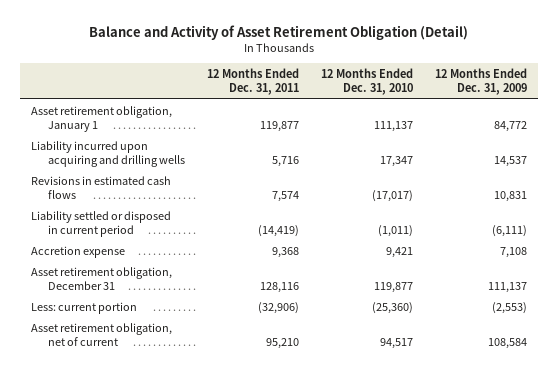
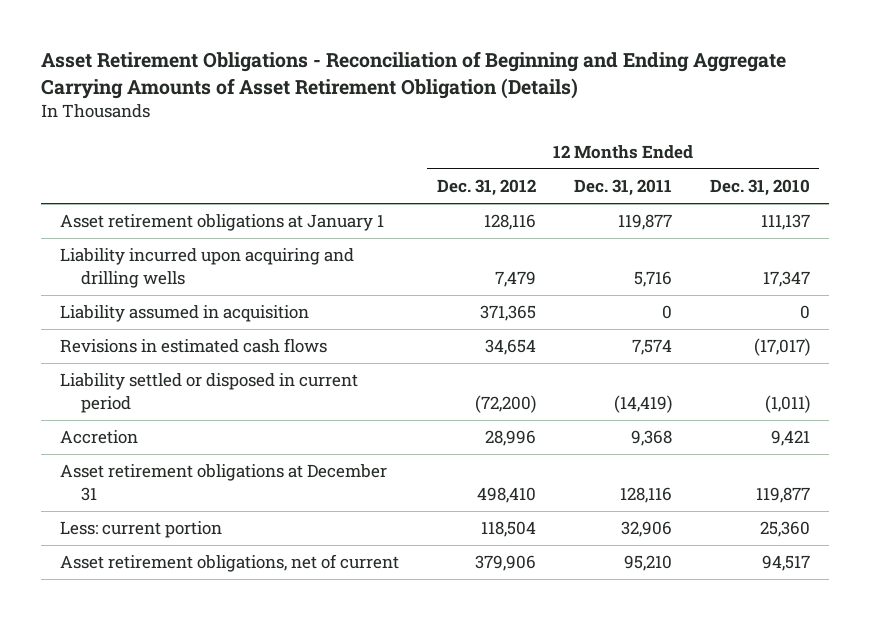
[88,25,468,41] Balance and Activity of Asset Retirement Obligation (Detail) -> [40,51,786,100] Asset Retirement Obligations - Reconciliation of Beginning and Ending Aggregate Carrying Amounts of Asset Retirement Obligation (Details)
[434,68,527,95] 12 Months Ended Dec. 31, 2009 -> none
none -> [436,179,536,197] Dec. 31, 2012
[30,105,172,132] Asset retirement obligation, January 1 -> [59,214,384,232] Asset retirement obligations at January 1
none -> [59,305,309,323] Liability assumed in acquisition
[30,245,125,258] Accretion expense -> [59,430,138,445] Accretion
[30,266,172,290] Asset retirement obligation, December 31 -> [59,464,387,501] Asset retirement obligations at December 31
[257,301,299,314] (32,906) -> [620,521,672,538] 32,906
[371,301,413,314] (25,360) -> [759,521,810,538] 25,360
[30,322,172,346] Asset retirement obligation, net of current -> [59,554,399,573] Asset retirement obligations, net of current

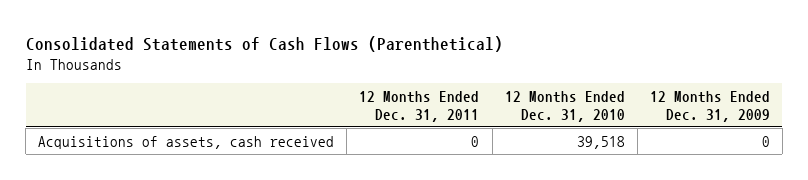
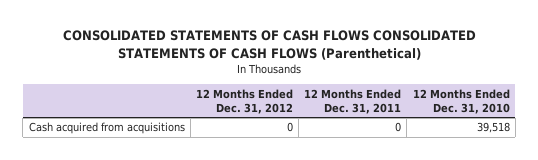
[25,35,503,52] Consolidated Statements of Cash Flows (Parenthetical) -> [63,30,477,60] CONSOLIDATED STATEMENTS OF CASH FLOWS CONSOLIDATED STATEMENTS OF CASH FLOWS (Parenthetical)
[649,91,770,122] 12 Months Ended Dec. 31, 2009 -> none
none -> [195,88,293,115] 12 Months Ended Dec. 31, 2012
[38,135,335,149] Acquisitions of assets, cash received -> [28,122,185,135] Cash acquired from acquisitions

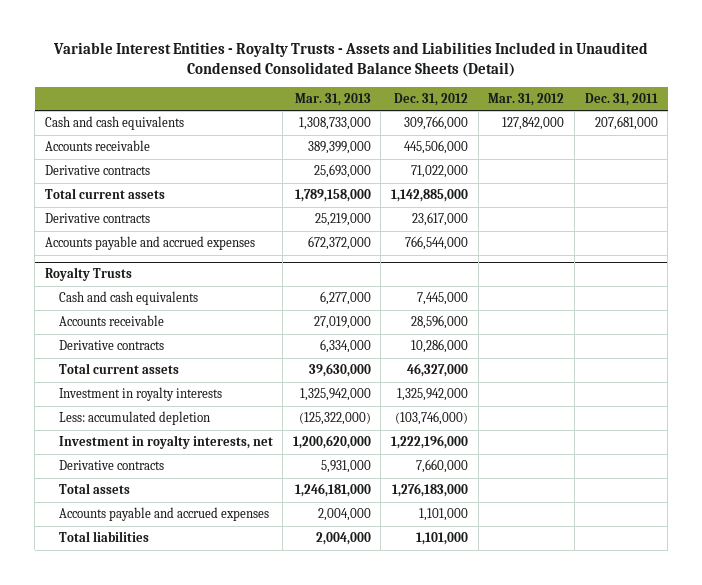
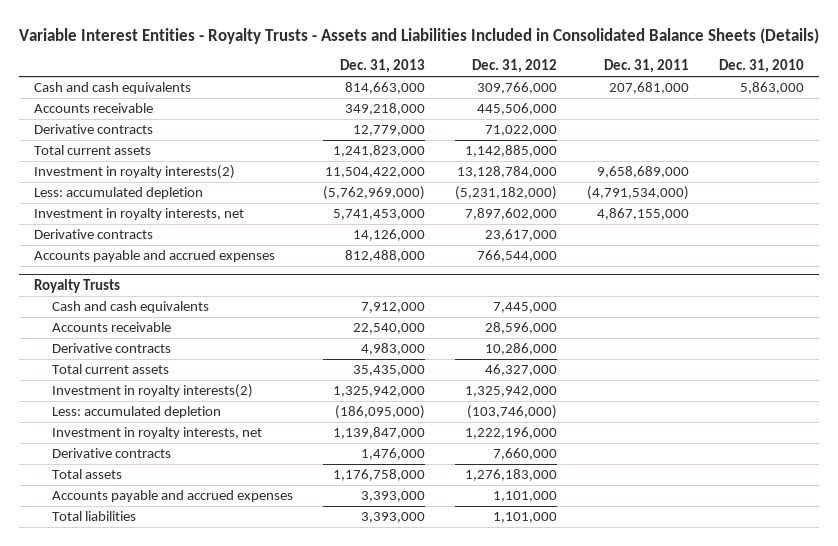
[53,42,649,77] Variable Interest Entities - Royalty Trusts - Assets and Liabilities Included in Unaudited Condensed Consolidated Balance Sheets (Detail) -> [18,27,819,44] Variable Interest Entities - Royalty Trusts - Assets and Liabilities Included in Consolidated Balance Sheets (Details)
[294,92,371,106] Mar. 31, 2013 -> none
[488,92,565,106] Mar. 31, 2012 -> none
none -> [340,59,426,74] Dec. 31, 2013
none -> [719,59,805,74] Dec. 31, 2010
none -> [33,165,235,180] Investment in royalty interests(2)
none -> [33,187,203,200] Less: accumulated depletion
none -> [33,208,244,221] Investment in royalty interests, net
[58,387,222,402] Investment in royalty interests -> [52,384,254,399] Investment in royalty interests(2)

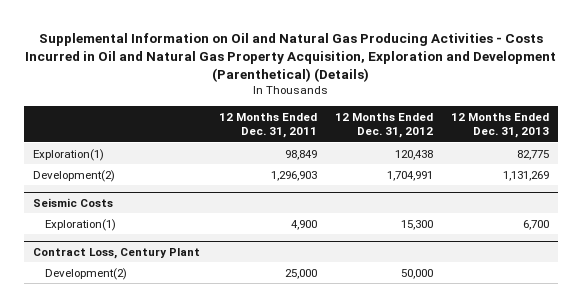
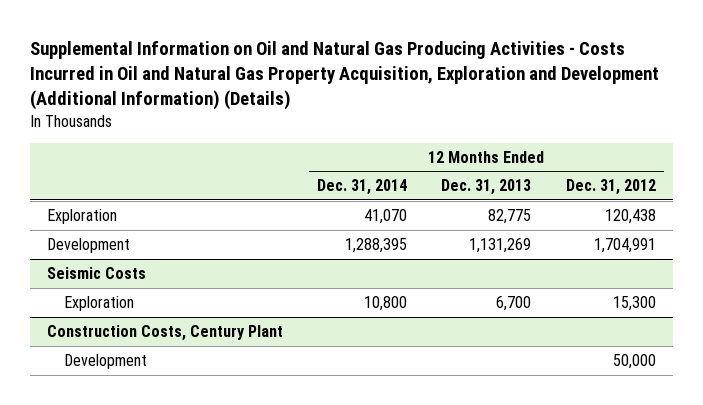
[25,32,557,82] Supplemental Information on Oil and Natural Gas Producing Activities - Costs Incurred in Oil and Natural Gas Property Acquisition, Exploration and Development (Parenthetical) (Details) -> [29,40,659,110] Supplemental Information on Oil and Natural Gas Producing Activities - Costs Incurred in Oil and Natural Gas Property Acquisition, Exploration and Development (Additional Information) (Details)
[218,112,317,139] 12 Months Ended Dec. 31, 2011 -> none
none -> [317,179,408,196] Dec. 31, 2014
[33,148,105,161] Exploration(1) -> [47,209,118,225] Exploration
[33,169,116,182] Development(2) -> [47,238,131,254] Development
[33,247,201,259] Contract Loss, Century Plant -> none
[44,218,116,231] Exploration(1) -> [63,296,134,312] Exploration
none -> [47,325,284,342] Construction Costs, Century Plant
[44,267,127,280] Development(2) -> [63,354,147,370] Development

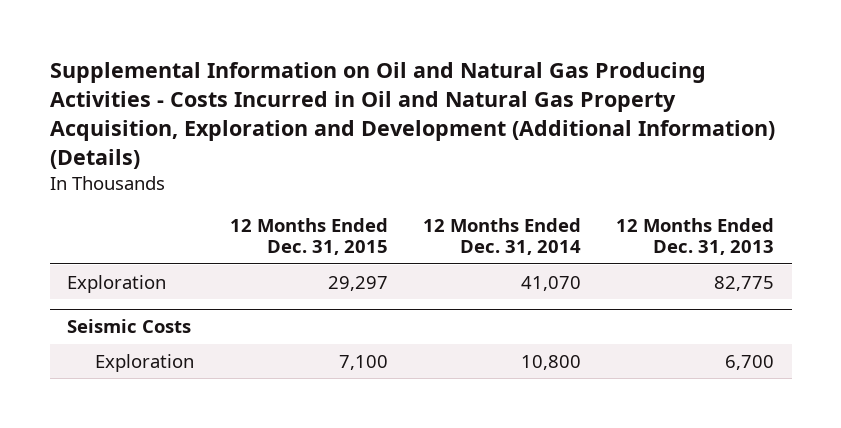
[565,179,656,196] Dec. 31, 2012 -> none
none -> [229,217,388,256] 12 Months Ended Dec. 31, 2015
[47,238,131,254] Development -> none
[47,325,284,342] Construction Costs, Century Plant -> none
[63,354,147,370] Development -> none

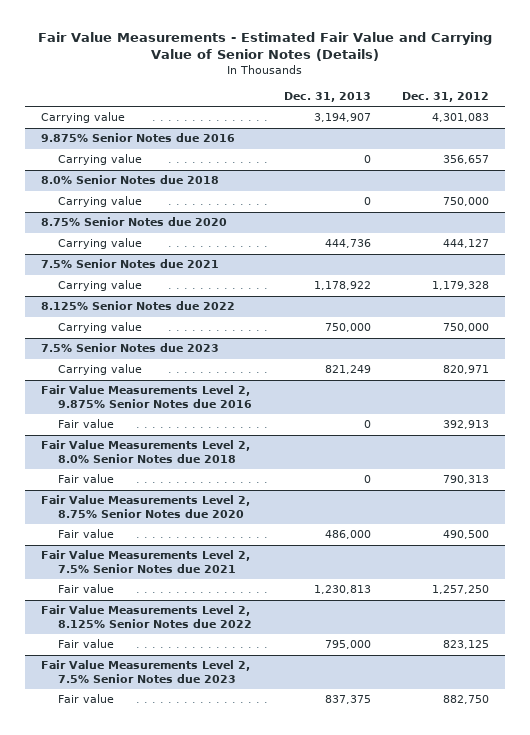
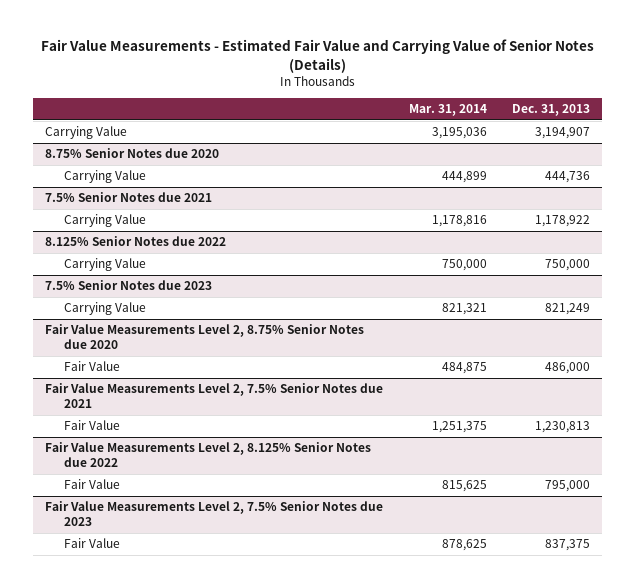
[401,91,489,102] Dec. 31, 2012 -> none
none -> [408,104,487,117] Mar. 31, 2014
[40,133,235,143] 9.875% Senior Notes due 2016 -> none
[58,154,143,166] Carrying value -> none
[40,175,219,185] 8.0% Senior Notes due 2018 -> none
[58,196,143,208] Carrying value -> none
[40,112,125,124] Carrying value -> [45,126,128,140] Carrying Value
[58,238,143,250] Carrying value -> [63,170,146,184] Carrying Value
[58,280,143,292] Carrying value -> [63,214,146,228] Carrying Value
[58,322,143,334] Carrying value -> [63,258,146,272] Carrying Value
[40,385,253,408] Fair Value Measurements Level 2, 9.875% Senior Notes due 2016 -> none
[58,419,115,429] Fair value -> none
[40,440,250,463] Fair Value Measurements Level 2, 8.0% Senior Notes due 2018 -> none
[58,474,115,484] Fair value -> none
[58,364,143,376] Carrying value -> [63,302,146,316] Carrying Value
[58,529,115,539] Fair value -> [63,361,120,372] Fair Value
[58,584,115,594] Fair value -> [63,420,120,431] Fair Value
[58,639,115,649] Fair value -> [63,479,120,490] Fair Value
[58,694,115,704] Fair value -> [63,538,120,549] Fair Value

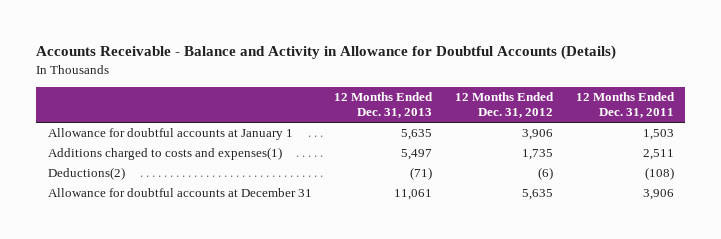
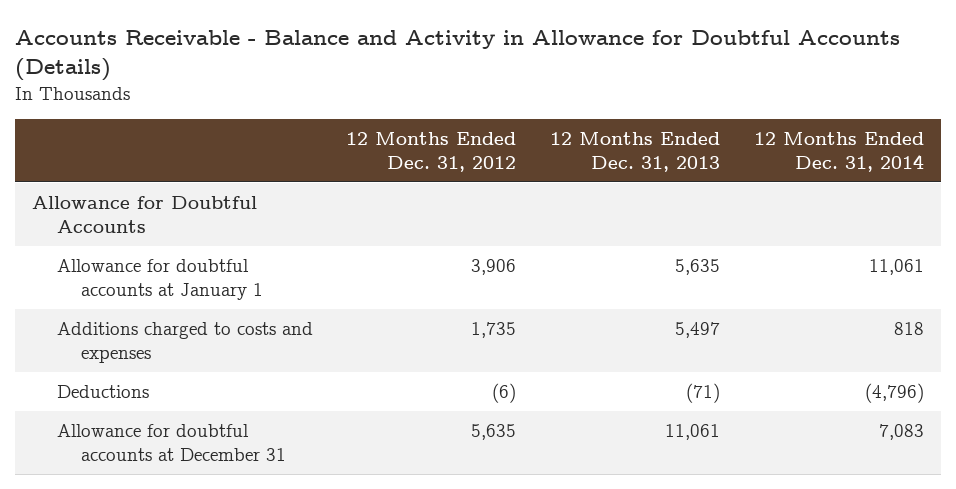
[575,91,675,119] 12 Months Ended Dec. 31, 2011 -> none
none -> [753,131,924,173] 12 Months Ended Dec. 31, 2014
none -> [32,195,258,234] Allowance for Doubtful Accounts
[47,147,282,161] Additions charged to costs and expenses(1) -> [56,321,313,364] Additions charged to costs and expenses
[47,167,125,181] Deductions(2) -> [56,384,149,398] Deductions

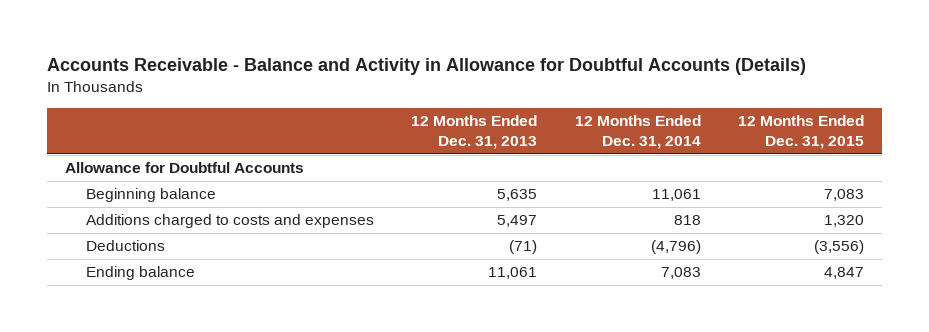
[346,131,517,173] 12 Months Ended Dec. 31, 2012 -> none
none -> [737,115,864,150] 12 Months Ended Dec. 31, 2015
[56,258,263,301] Allowance for doubtful accounts at January 1 -> [86,188,217,203] Beginning balance
[56,423,286,462] Allowance for doubtful accounts at December 31 -> [86,266,196,281] Ending balance

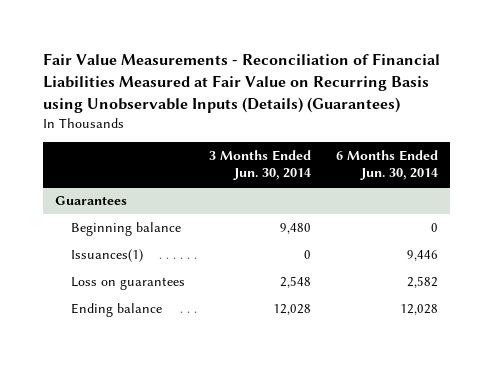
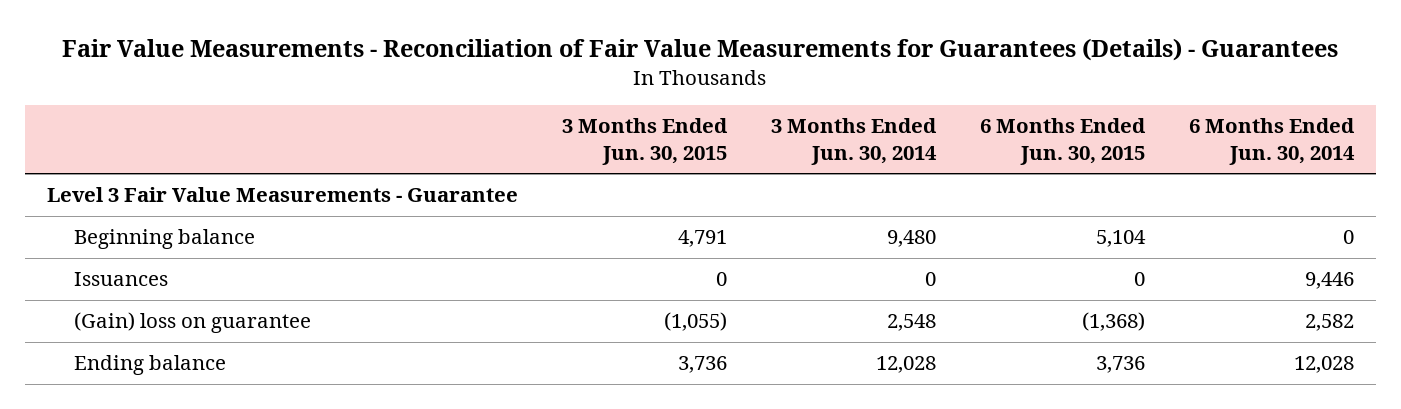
[42,52,440,113] Fair Value Measurements - Reconciliation of Financial Liabilities Measured at Fair Value on Recurring Basis using Unobservable Inputs (Details) (Guarantees) -> [62,38,1339,62] Fair Value Measurements - Reconciliation of Fair Value Measurements for Guarantees (Details) - Guarantees
none -> [562,118,729,165] 3 Months Ended Jun. 30, 2015
none -> [979,118,1146,165] 6 Months Ended Jun. 30, 2015
[54,195,127,205] Guarantees -> none
none -> [47,187,519,203] Level 3 Fair Value Measurements - Guarantee
[70,248,143,262] Issuances(1) -> [73,272,168,287] Issuances
[70,276,185,290] Loss on guarantees -> [73,312,311,334] (Gain) loss on guarantee

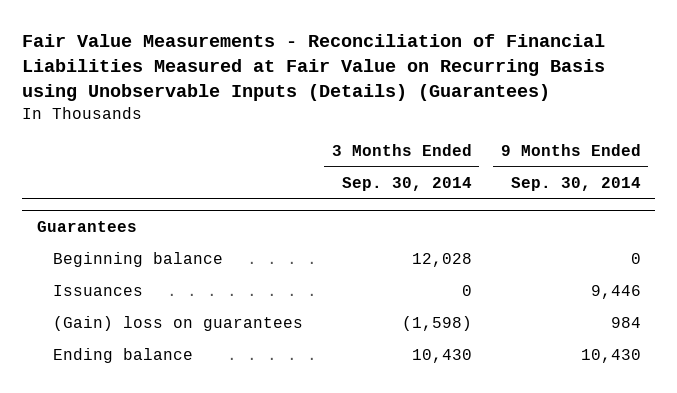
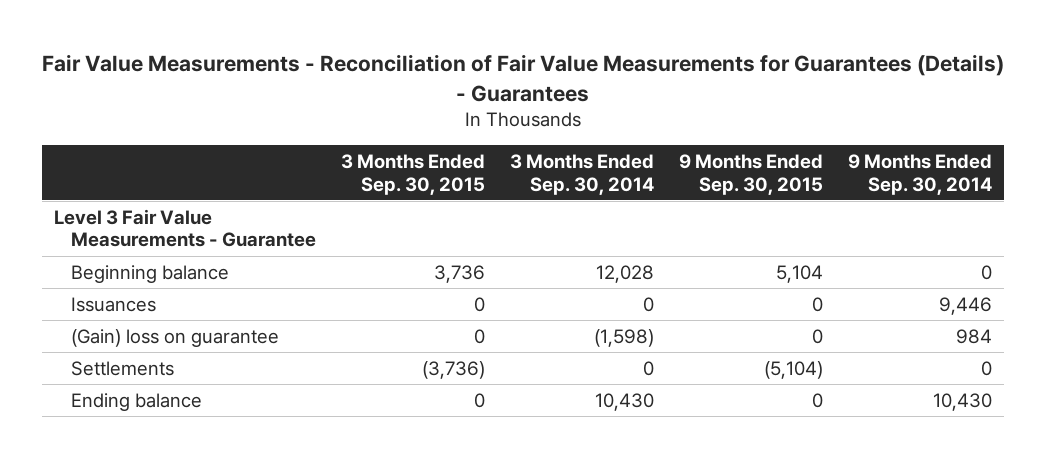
[22,34,606,101] Fair Value Measurements - Reconciliation of Financial Liabilities Measured at Fair Value on Recurring Basis using Unobservable Inputs (Details) (Guarantees) -> [42,54,1005,102] Fair Value Measurements - Reconciliation of Fair Value Measurements for Guarantees (Details) - Guarantees
none -> [340,153,485,195] 3 Months Ended Sep. 30, 2015
none -> [678,153,823,195] 9 Months Ended Sep. 30, 2015
[36,220,137,232] Guarantees -> none
none -> [54,208,316,248] Level 3 Fair Value Measurements - Guarantee
[52,316,303,332] (Gain) loss on guarantees -> [70,328,279,347] (Gain) loss on guarantee
none -> [70,360,174,376] Settlements

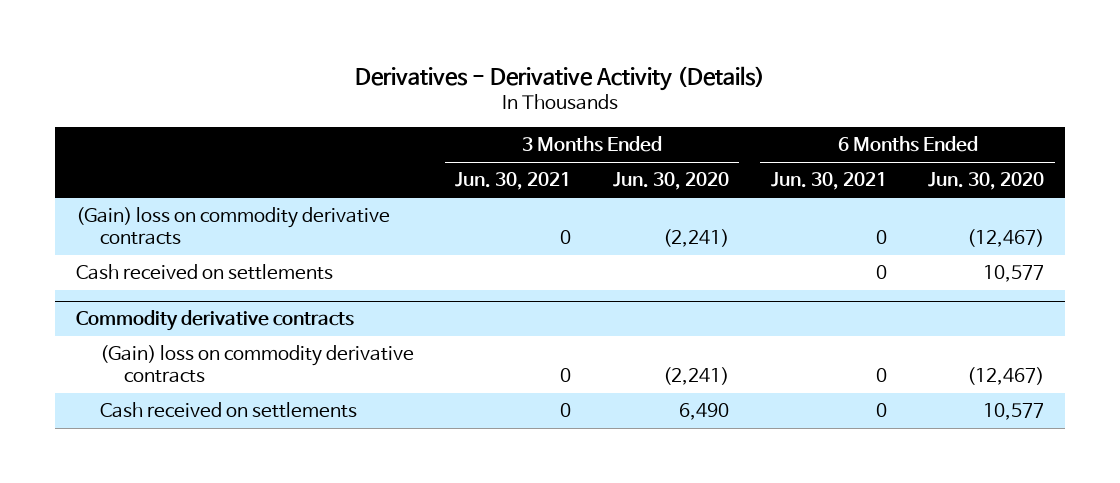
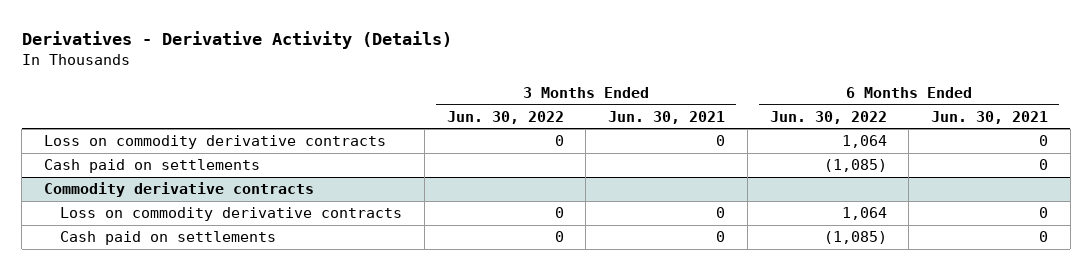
[613,172,730,191] Jun. 30, 2020 -> none
[928,172,1045,191] Jun. 30, 2020 -> none
none -> [446,110,564,124] Jun. 30, 2022
none -> [769,110,887,124] Jun. 30, 2022
[75,207,390,246] (Gain) loss on commodity derivative contracts -> [44,135,387,150] Loss on commodity derivative contracts
[75,264,333,281] Cash received on settlements -> [44,159,261,174] Cash paid on settlements
[99,345,414,384] (Gain) loss on commodity derivative contracts -> [60,207,403,222] Loss on commodity derivative contracts
[99,402,357,419] Cash received on settlements -> [60,231,277,246] Cash paid on settlements

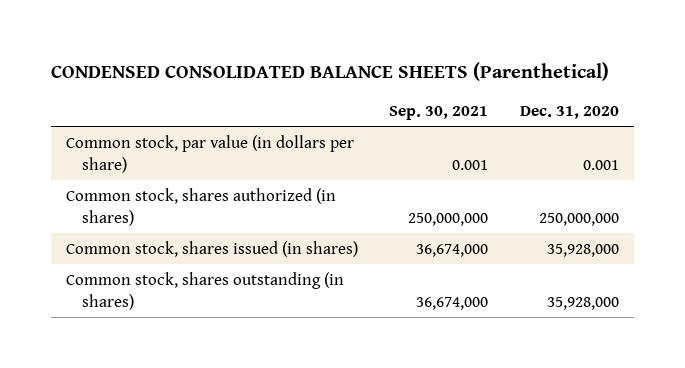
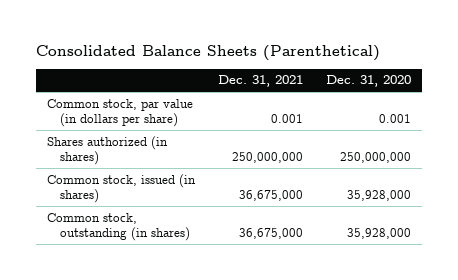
[50,61,609,81] CONDENSED CONSOLIDATED BALANCE SHEETS (Parenthetical) -> [36,44,381,61] Consolidated Balance Sheets (Parenthetical)
[389,105,489,120] Sep. 30, 2021 -> none
none -> [218,75,304,88] Dec. 31, 2021
[66,187,337,227] Common stock, shares authorized (in shares) -> [47,135,169,165] Shares authorized (in shares)
[66,240,359,257] Common stock, shares issued (in shares) -> [47,173,197,203] Common stock, issued (in shares)
[66,271,345,311] Common stock, shares outstanding (in shares) -> [47,212,190,241] Common stock, outstanding (in shares)

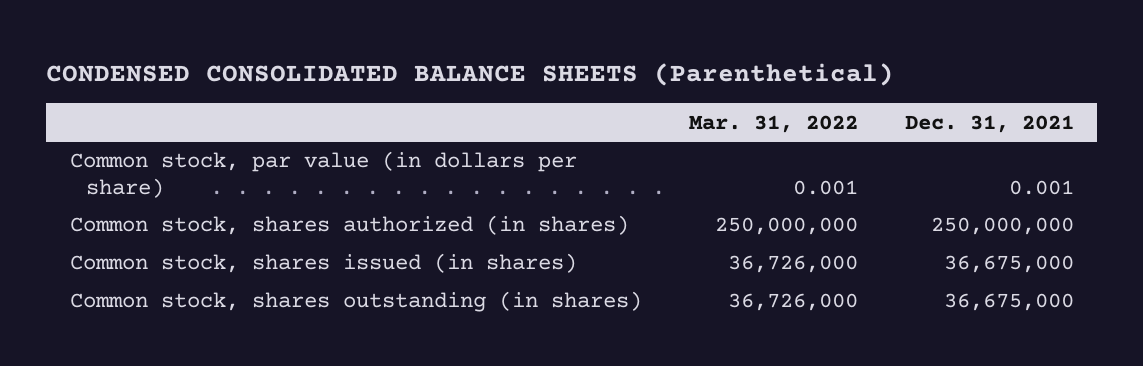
[36,44,381,61] Consolidated Balance Sheets (Parenthetical) -> [46,62,895,86] CONDENSED CONSOLIDATED BALANCE SHEETS (Parenthetical)
[325,75,411,88] Dec. 31, 2020 -> none
none -> [688,114,858,133] Mar. 31, 2022
[47,135,169,165] Shares authorized (in shares) -> [69,215,629,236] Common stock, shares authorized (in shares)
[47,173,197,203] Common stock, issued (in shares) -> [69,253,577,274] Common stock, shares issued (in shares)
[47,212,190,241] Common stock, outstanding (in shares) -> [69,291,642,313] Common stock, shares outstanding (in shares)

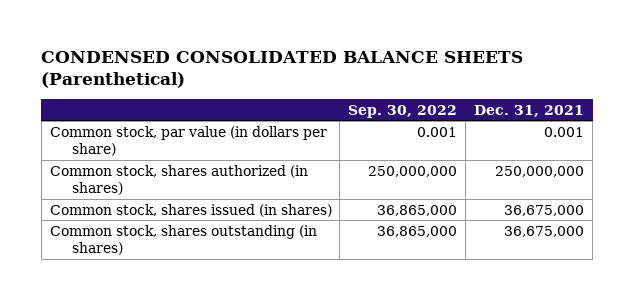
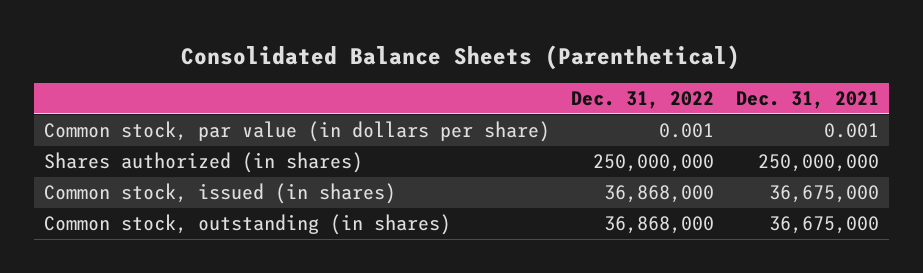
[41,51,524,89] CONDENSED CONSOLIDATED BALANCE SHEETS (Parenthetical) -> [181,44,741,70] Consolidated Balance Sheets (Parenthetical)
[348,104,458,118] Sep. 30, 2022 -> none
none -> [571,91,715,110] Dec. 31, 2022
[49,164,308,196] Common stock, shares authorized (in shares) -> [44,152,364,174] Shares authorized (in shares)
[49,203,332,217] Common stock, shares issued (in shares) -> [44,183,397,205] Common stock, issued (in shares)
[49,224,317,256] Common stock, shares outstanding (in shares) -> [44,214,452,236] Common stock, outstanding (in shares)

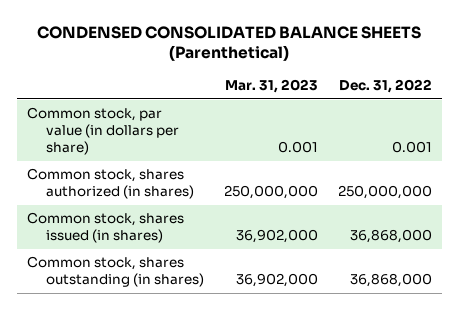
[181,44,741,70] Consolidated Balance Sheets (Parenthetical) -> [37,25,422,62] CONDENSED CONSOLIDATED BALANCE SHEETS (Parenthetical)
[735,91,879,110] Dec. 31, 2021 -> none
none -> [224,79,318,94] Mar. 31, 2023
[44,152,364,174] Shares authorized (in shares) -> [26,168,194,200] Common stock, shares authorized (in shares)
[44,183,397,205] Common stock, issued (in shares) -> [26,212,184,244] Common stock, shares issued (in shares)
[44,214,452,236] Common stock, outstanding (in shares) -> [26,256,204,288] Common stock, shares outstanding (in shares)

